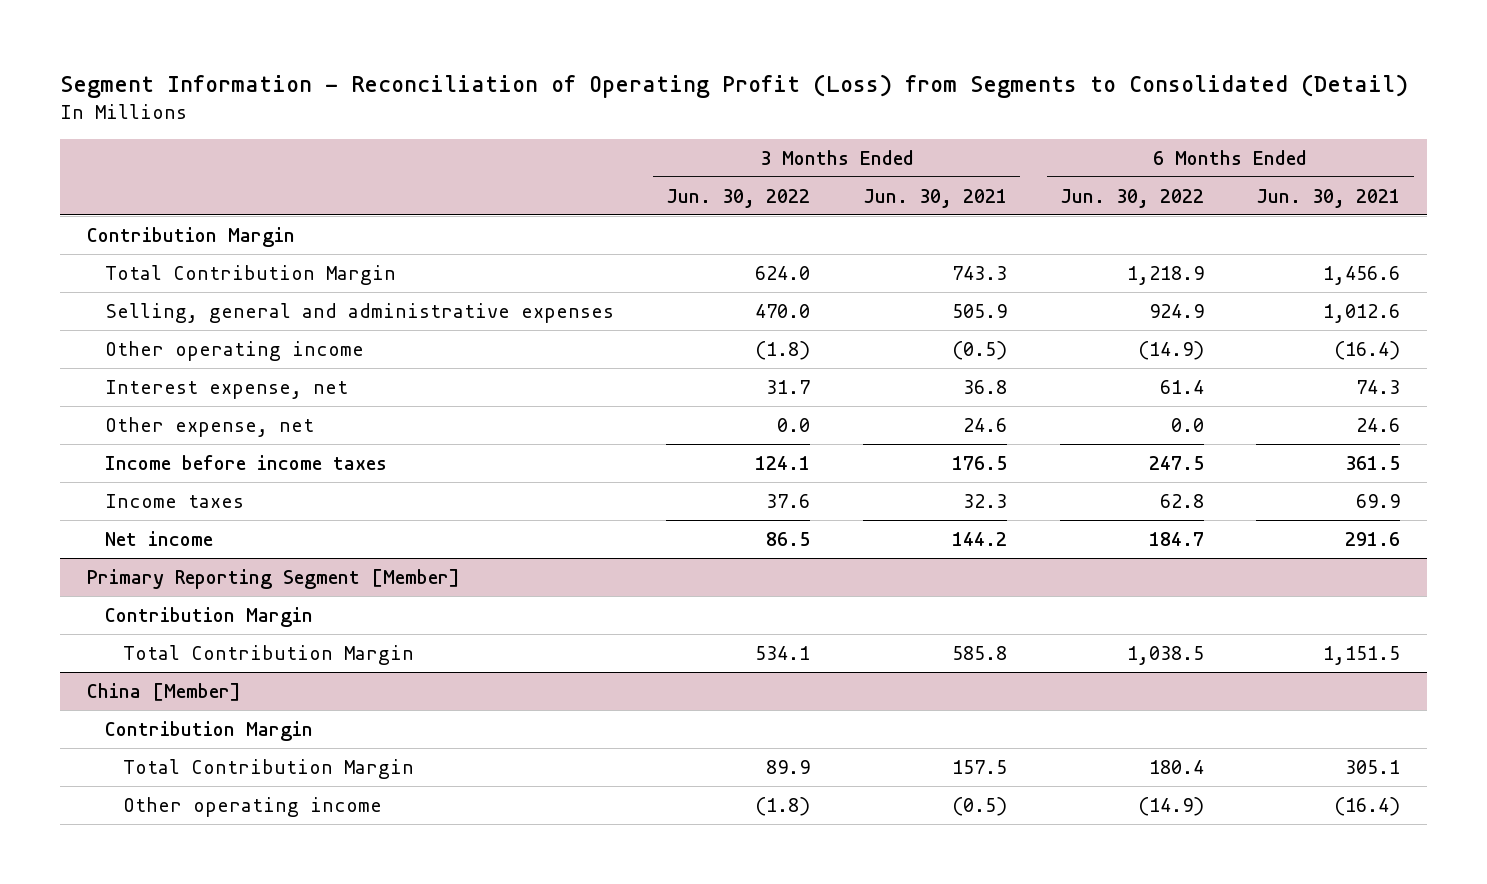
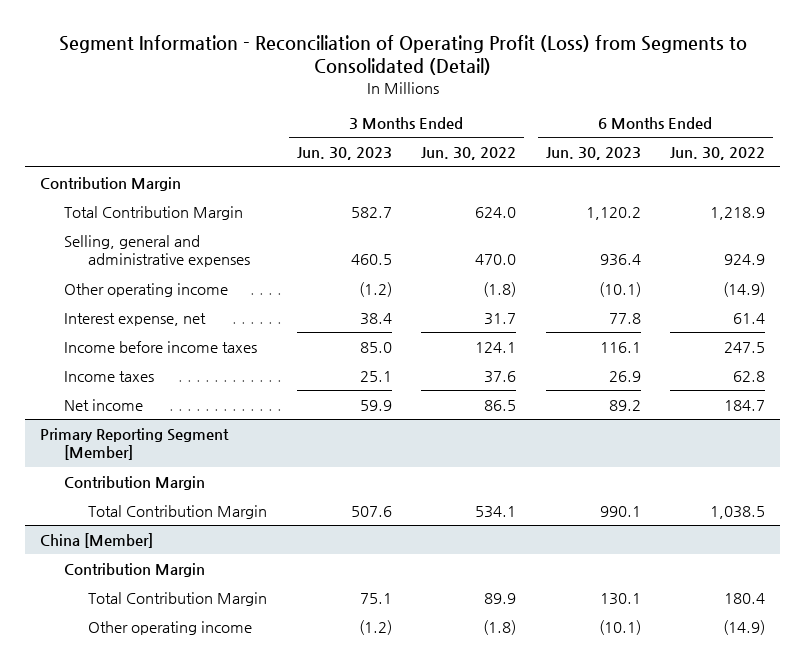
[863,188,1008,208] Jun. 30, 2021 -> none
[1256,188,1401,208] Jun. 30, 2021 -> none
none -> [296,147,392,161] Jun. 30, 2023
none -> [545,147,641,161] Jun. 30, 2023
[104,416,314,437] Other expense, net -> none

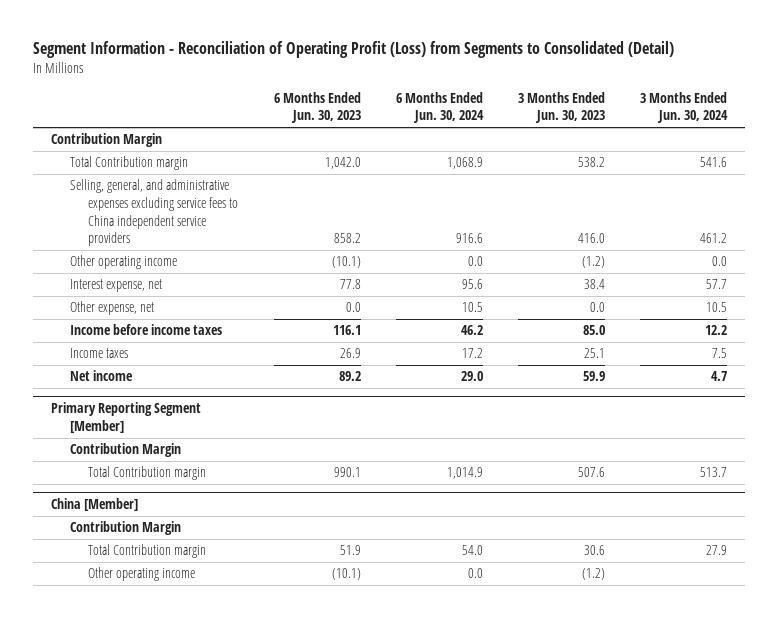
[421,147,517,161] Jun. 30, 2022 -> none
[670,147,766,161] Jun. 30, 2022 -> none
none -> [395,91,484,124] 6 Months Ended Jun. 30, 2024
none -> [640,91,729,124] 3 Months Ended Jun. 30, 2024
[63,234,251,268] Selling, general and administrative expenses -> none
[63,205,243,220] Total Contribution Margin -> [69,156,188,171] Total Contribution margin
[350,206,392,218] 582.7 -> [578,157,606,168] 538.2
[585,206,641,220] 1,120.2 -> [324,157,361,170] 1,042.0
none -> [69,179,239,247] Selling, general, and administrative expenses excluding service fees to China independent service providers
none -> [69,301,154,316] Other expense, net
[88,504,268,519] Total Contribution Margin -> [88,466,207,481] Total Contribution margin
[88,591,268,606] Total Contribution Margin -> [88,544,207,559] Total Contribution margin
[359,592,392,604] 75.1 -> [584,545,606,556] 30.6
[599,592,641,605] 130.1 -> [339,545,361,556] 51.9

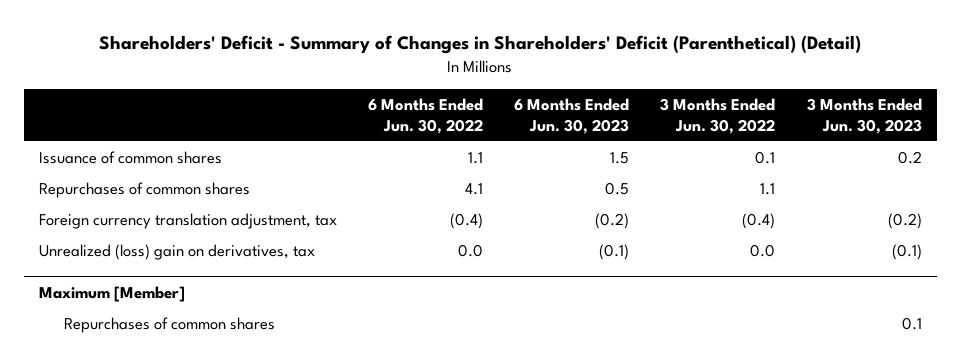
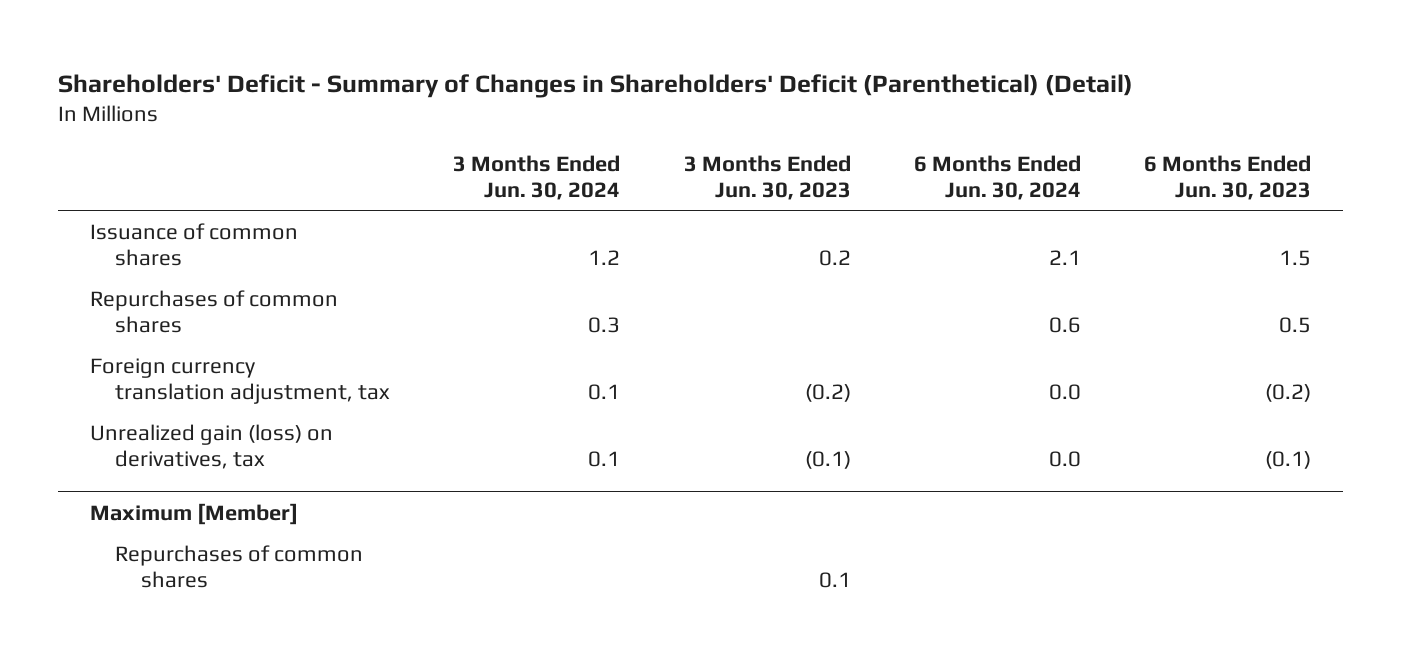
[368,97,484,135] 6 Months Ended Jun. 30, 2022 -> none
[660,97,776,135] 3 Months Ended Jun. 30, 2022 -> none
none -> [453,154,621,200] 3 Months Ended Jun. 30, 2024
none -> [914,154,1082,200] 6 Months Ended Jun. 30, 2024
[39,243,316,260] Unrealized (loss) gain on derivatives, tax -> [89,423,333,469] Unrealized gain (loss) on derivatives, tax

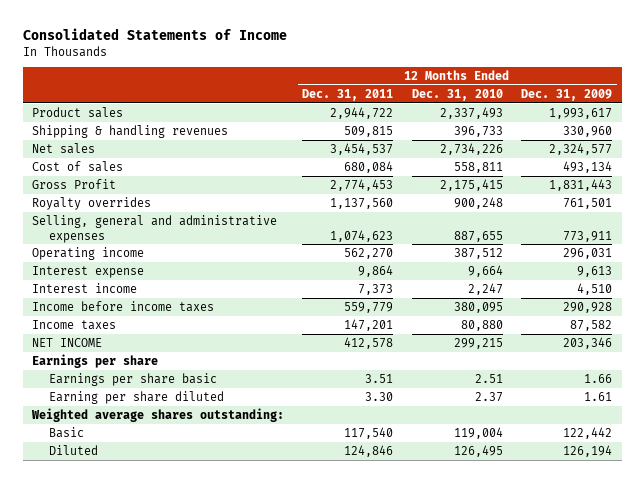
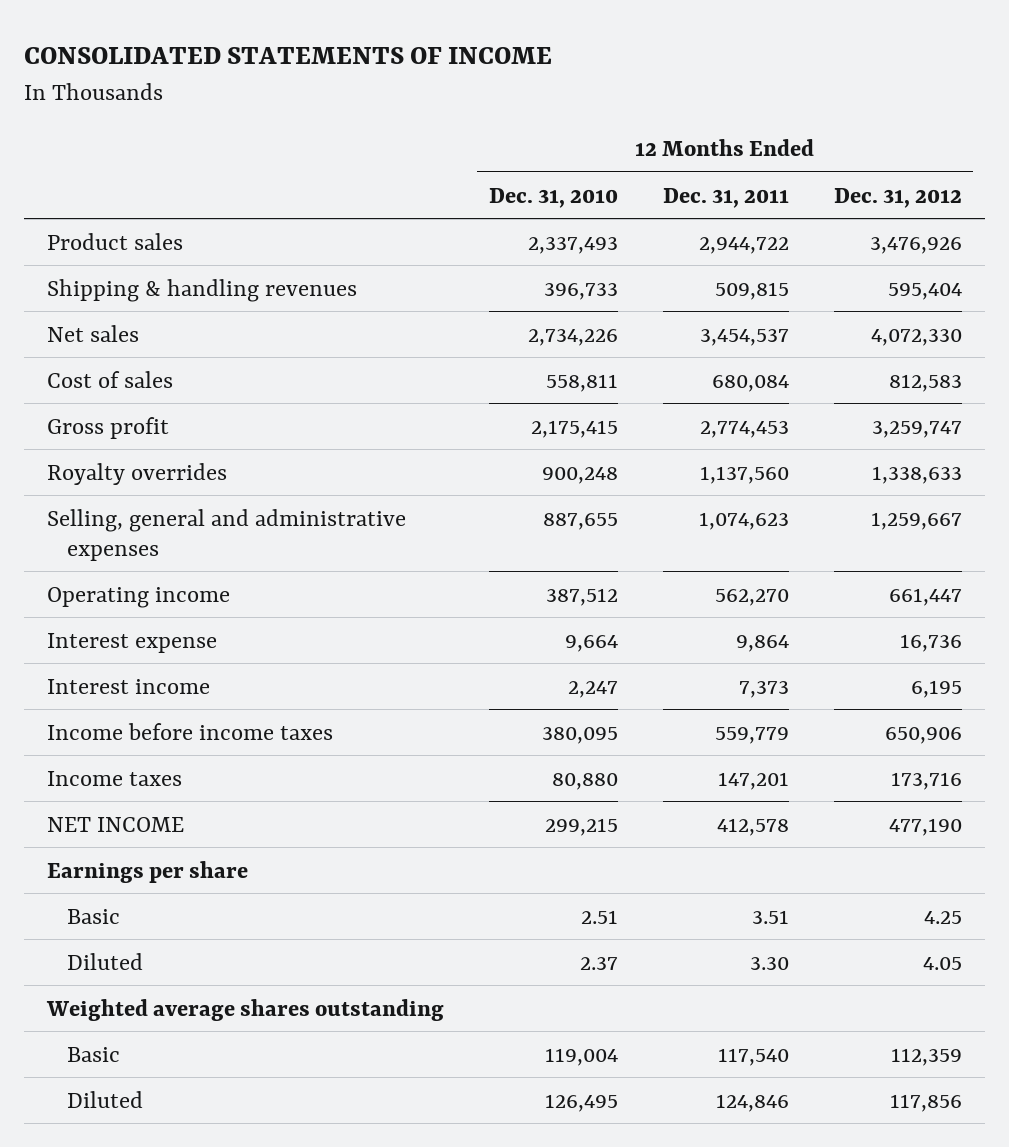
[22,28,287,41] Consolidated Statements of Income -> [23,47,552,65] CONSOLIDATED STATEMENTS OF INCOME
[521,88,613,101] Dec. 31, 2009 -> none
none -> [834,187,963,208] Dec. 31, 2012
[31,178,116,189] Gross Profit -> [46,416,169,439] Gross profit
[48,372,217,386] Earnings per share basic -> [67,908,121,924] Basic
[48,390,224,404] Earning per share diluted -> [67,952,144,970] Diluted
[30,407,284,422] Weighted average shares outstanding: -> [45,998,444,1021] Weighted average shares outstanding

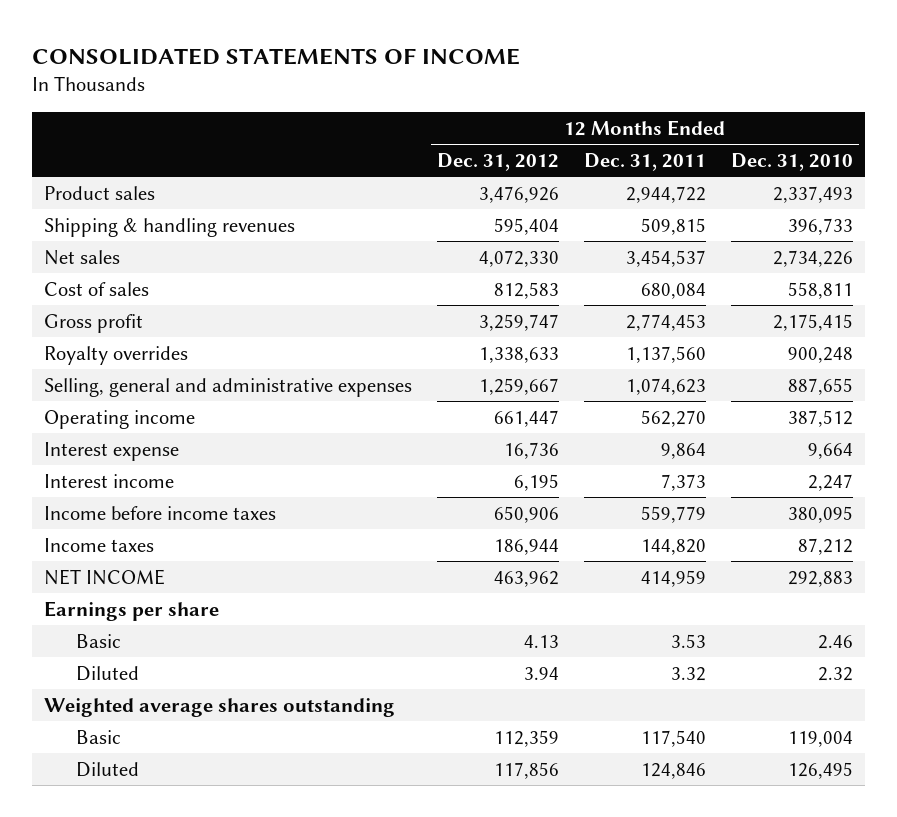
[551,772,618,790] 80,880 -> [797,537,853,555] 87,212
[717,771,789,790] 147,201 -> [640,538,706,555] 144,820
[891,771,963,790] 173,716 -> [493,538,559,555] 186,944
[544,817,618,836] 299,215 -> [787,570,853,587] 292,883
[716,817,789,836] 412,578 -> [640,569,706,587] 414,959
[889,817,963,836] 477,190 -> [493,570,559,587] 463,962
[580,909,618,924] 2.51 -> [817,634,853,649] 2.46
[751,909,789,924] 3.51 -> [670,633,706,648] 3.53
[924,910,963,924] 4.25 -> [523,634,559,648] 4.13
[579,956,618,970] 2.37 -> [817,666,853,681] 2.32
[749,956,789,970] 3.30 -> [670,666,706,681] 3.32
[923,956,963,970] 4.05 -> [523,666,559,680] 3.94

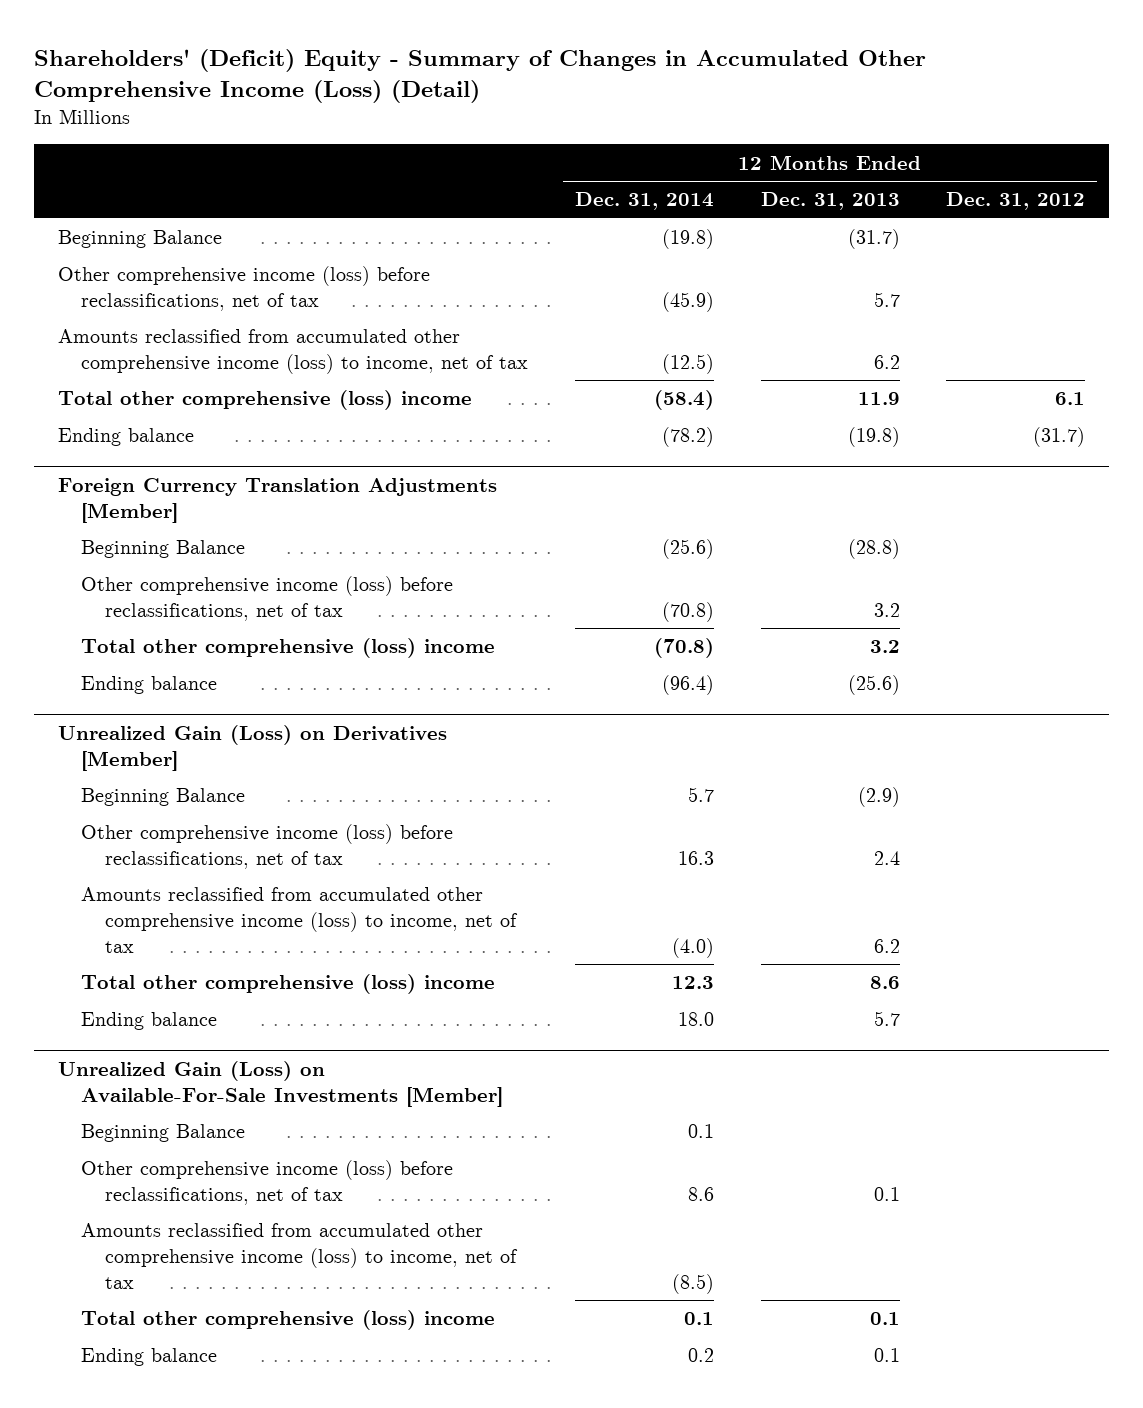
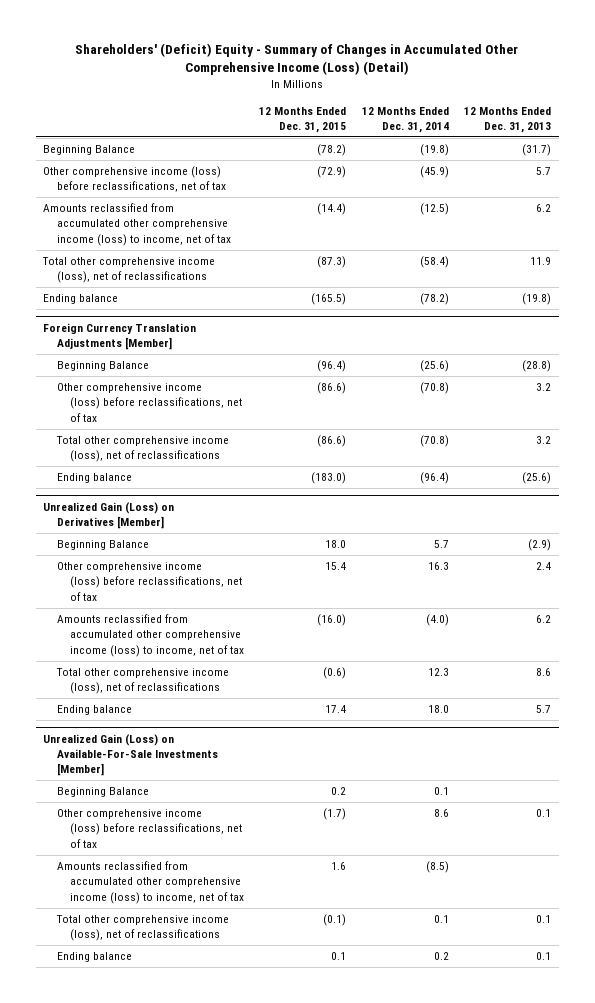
[946,192,1086,211] Dec. 31, 2012 -> none
none -> [259,106,347,133] 12 Months Ended Dec. 31, 2015
[57,390,472,411] Total other comprehensive (loss) income -> [42,257,216,284] Total other comprehensive income (loss), net of reclassifications
[81,638,496,659] Total other comprehensive (loss) income -> [55,436,229,463] Total other comprehensive income (loss), net of reclassifications
[81,974,496,995] Total other comprehensive (loss) income -> [55,668,229,695] Total other comprehensive income (loss), net of reclassifications
[81,1310,496,1331] Total other comprehensive (loss) income -> [55,915,229,942] Total other comprehensive income (loss), net of reclassifications

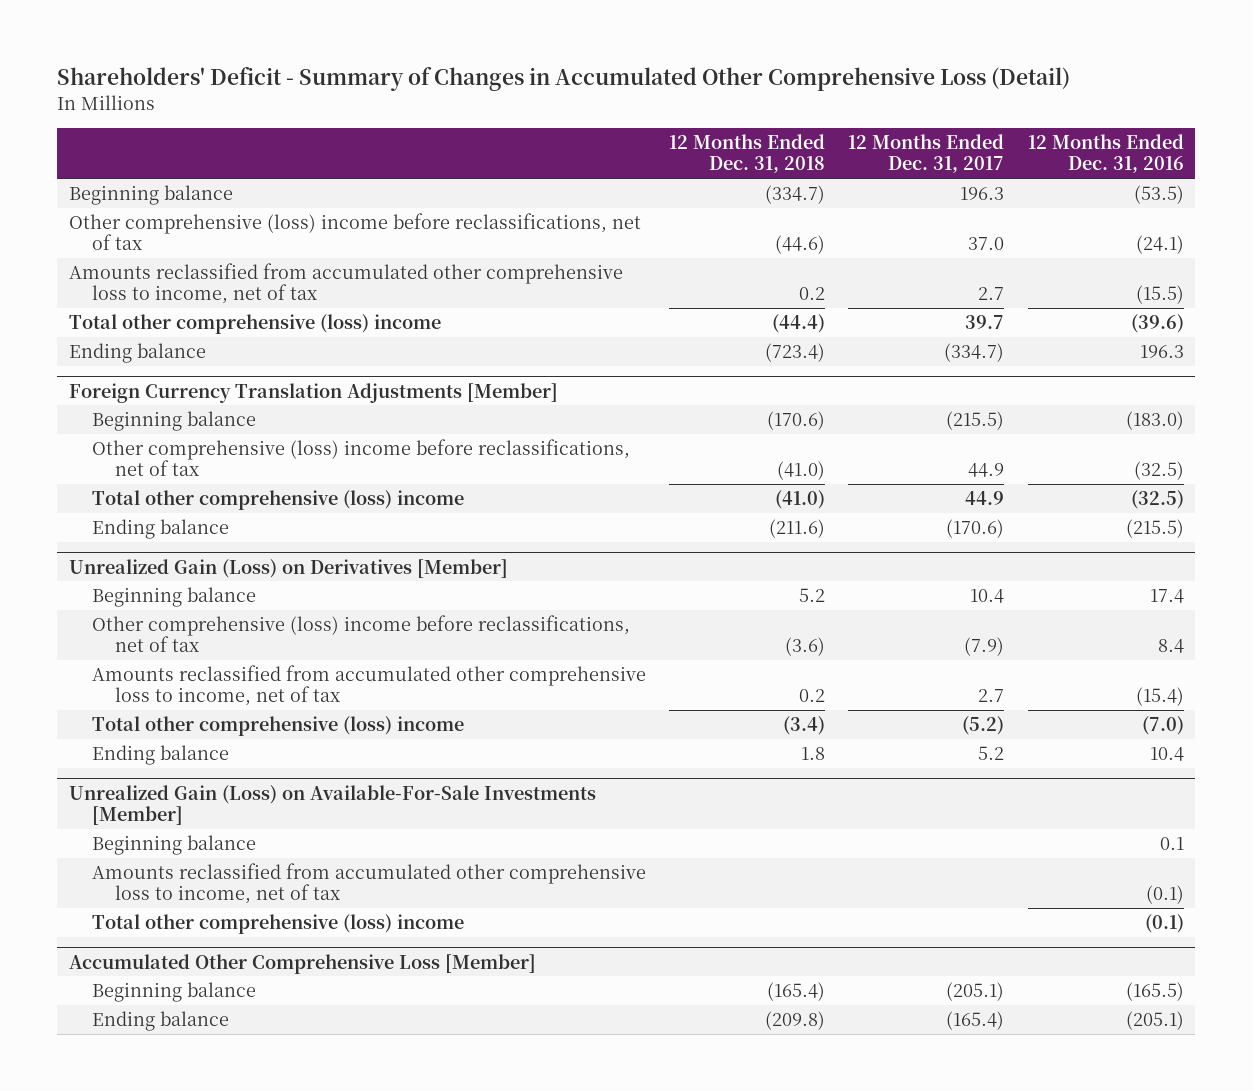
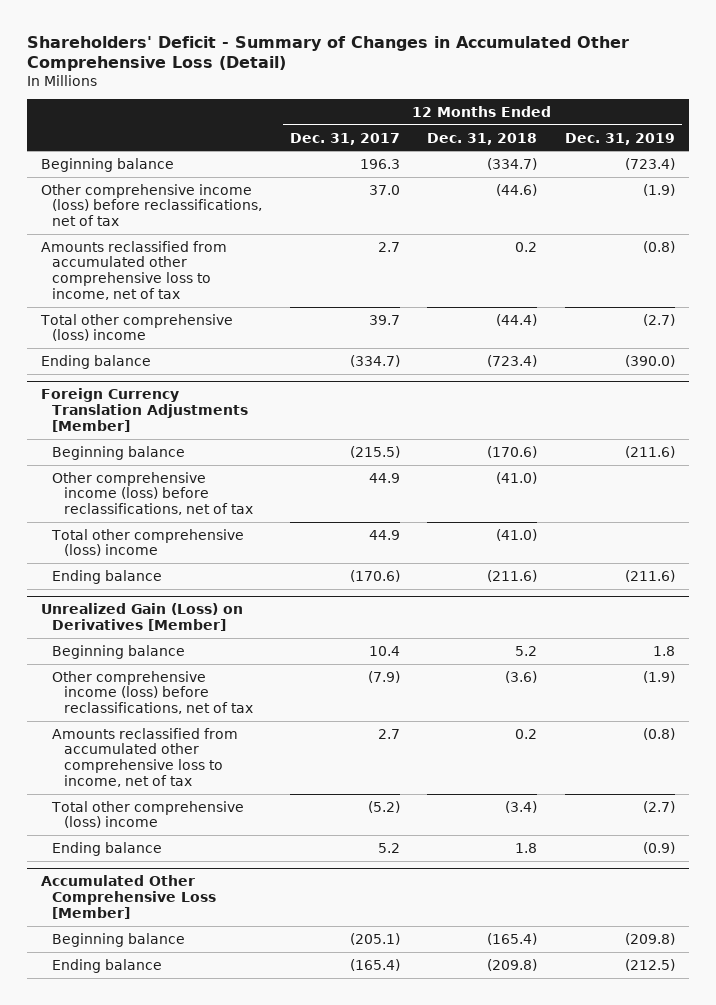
[1027,133,1184,174] 12 Months Ended Dec. 31, 2016 -> none
none -> [564,132,675,145] Dec. 31, 2019
[68,212,641,251] Other comprehensive (loss) income before reclassifications, net of tax -> [40,183,263,227] Other comprehensive income (loss) before reclassifications, net of tax
[92,438,631,477] Other comprehensive (loss) income before reclassifications, net of tax -> [52,471,253,516] Other comprehensive income (loss) before reclassifications, net of tax
[92,614,631,653] Other comprehensive (loss) income before reclassifications, net of tax -> [52,670,253,715] Other comprehensive income (loss) before reclassifications, net of tax
[68,784,596,826] Unrealized Gain (Loss) on Available-For-Sale Investments [Member] -> none
[92,834,257,855] Beginning balance -> none
[92,862,647,905] Amounts reclassified from accumulated other comprehensive loss to income, net of tax -> none
[92,913,465,934] Total other comprehensive (loss) income -> none

